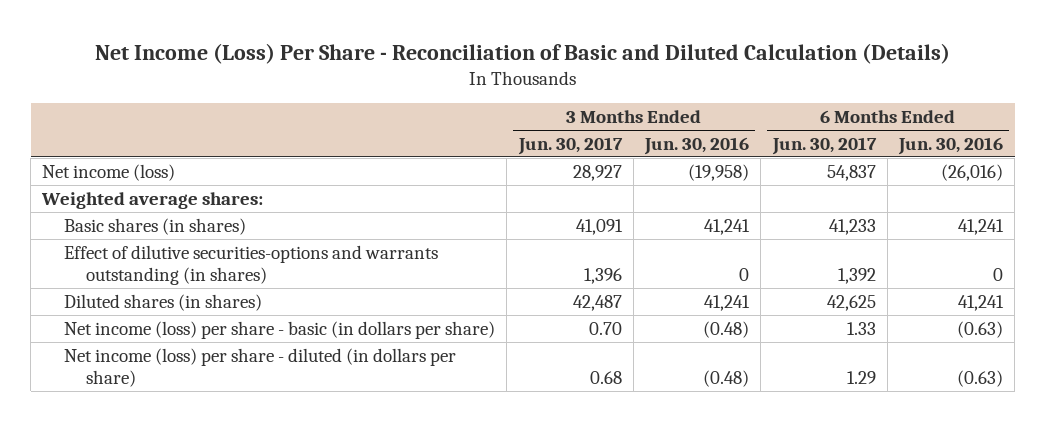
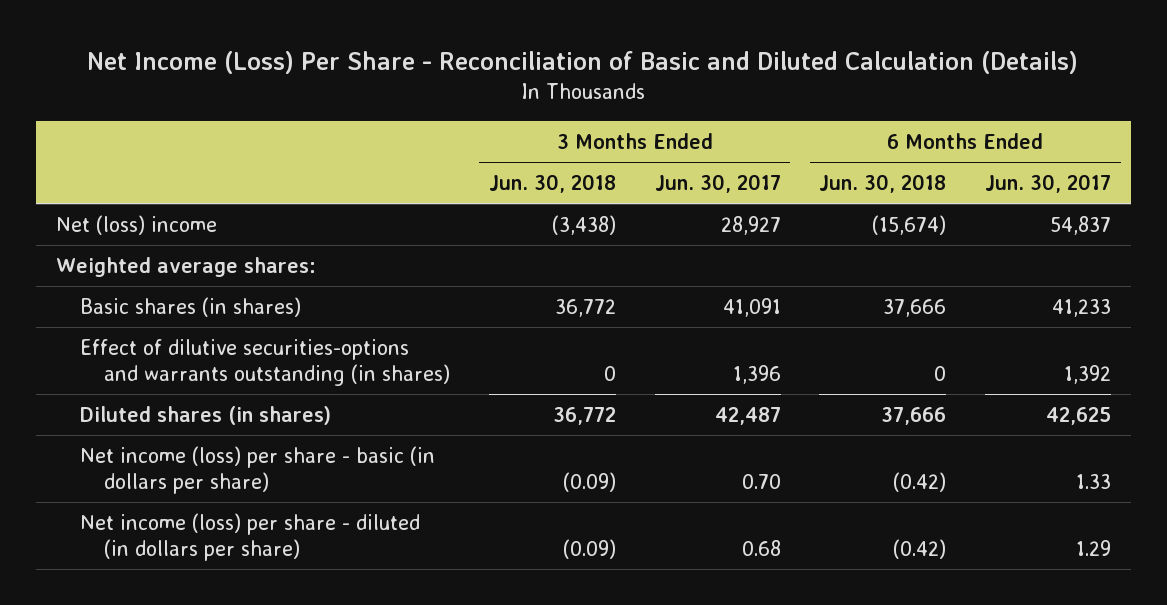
[644,136,750,155] Jun. 30, 2016 -> none
[898,136,1004,155] Jun. 30, 2016 -> none
none -> [488,173,616,193] Jun. 30, 2018
none -> [819,173,947,193] Jun. 30, 2018
[42,163,176,181] Net income (loss) -> [55,214,217,235] Net (loss) income

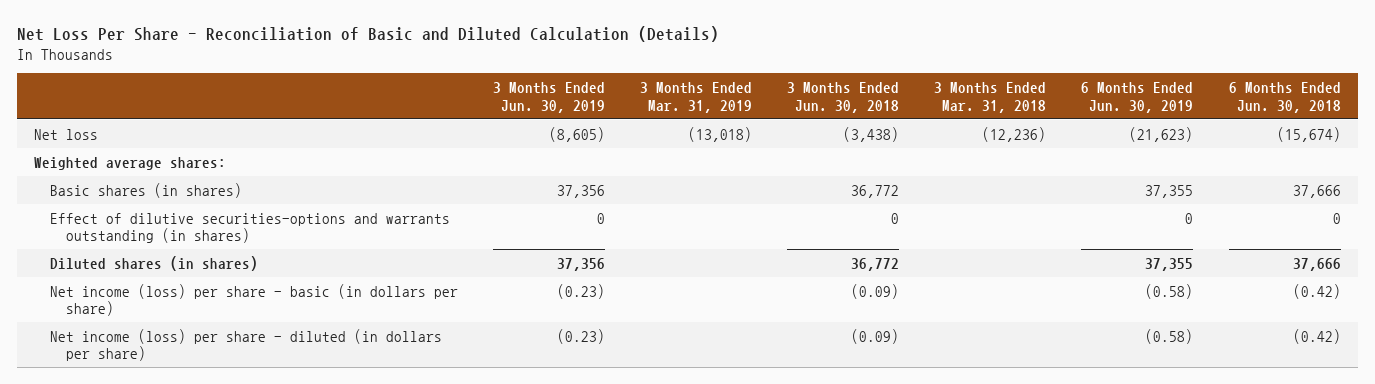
[87,50,1079,74] Net Income (Loss) Per Share - Reconciliation of Basic and Diluted Calculation (Details) -> [16,26,719,43] Net Loss Per Share - Reconciliation of Basic and Diluted Calculation (Details)
[654,173,781,193] Jun. 30, 2017 -> none
[985,173,1112,193] Jun. 30, 2017 -> none
none -> [493,81,606,113] 3 Months Ended Jun. 30, 2019
none -> [640,81,753,113] 3 Months Ended Mar. 31, 2019
none -> [934,81,1047,113] 3 Months Ended Mar. 31, 2018
none -> [1081,81,1194,113] 6 Months Ended Jun. 30, 2019
[55,214,217,235] Net (loss) income -> [34,128,99,140] Net loss

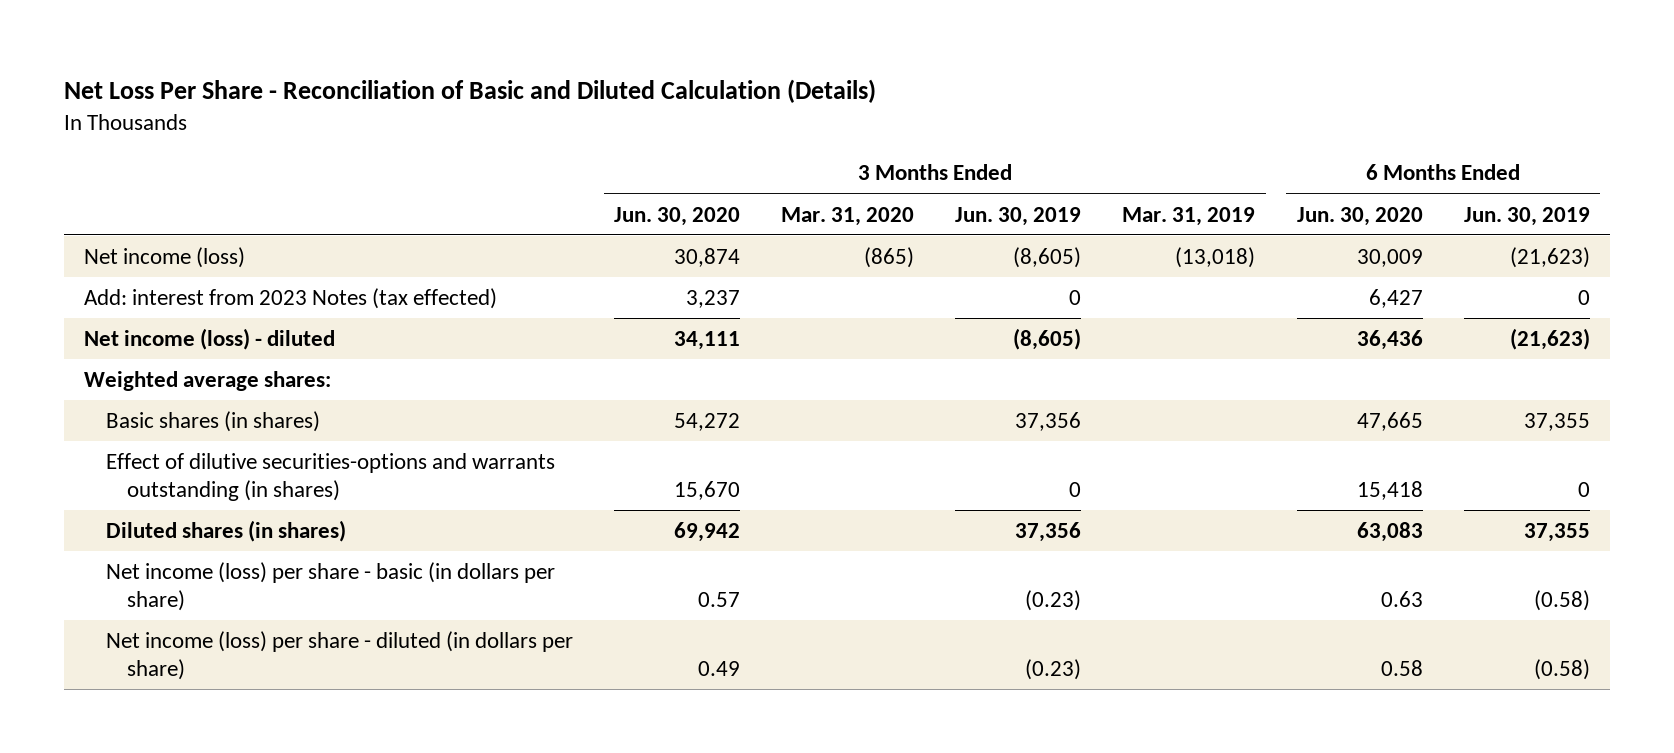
[787,81,900,113] 3 Months Ended Jun. 30, 2018 -> none
[934,81,1047,113] 3 Months Ended Mar. 31, 2018 -> none
[1228,81,1341,113] 6 Months Ended Jun. 30, 2018 -> none
none -> [613,206,740,226] Jun. 30, 2020
none -> [781,206,915,226] Mar. 31, 2020
none -> [1296,206,1423,226] Jun. 30, 2020
[34,128,99,140] Net loss -> [84,247,246,269] Net income (loss)
none -> [84,288,498,310] Add: interest from 2023 Notes (tax effected)
none -> [84,328,336,351] Net income (loss) - diluted

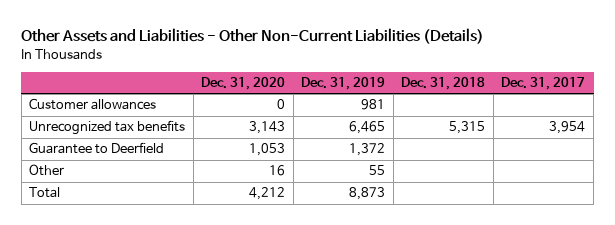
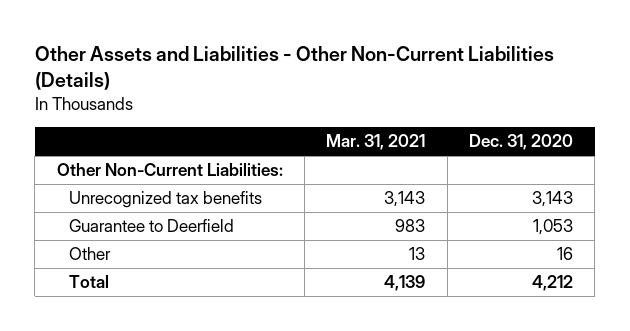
[301,77,386,91] Dec. 31, 2019 -> none
[401,77,486,91] Dec. 31, 2018 -> none
[501,77,586,91] Dec. 31, 2017 -> none
none -> [326,134,426,151] Mar. 31, 2021
[29,98,157,111] Customer allowances -> none
none -> [56,163,283,177] Other Non-Current Liabilities:

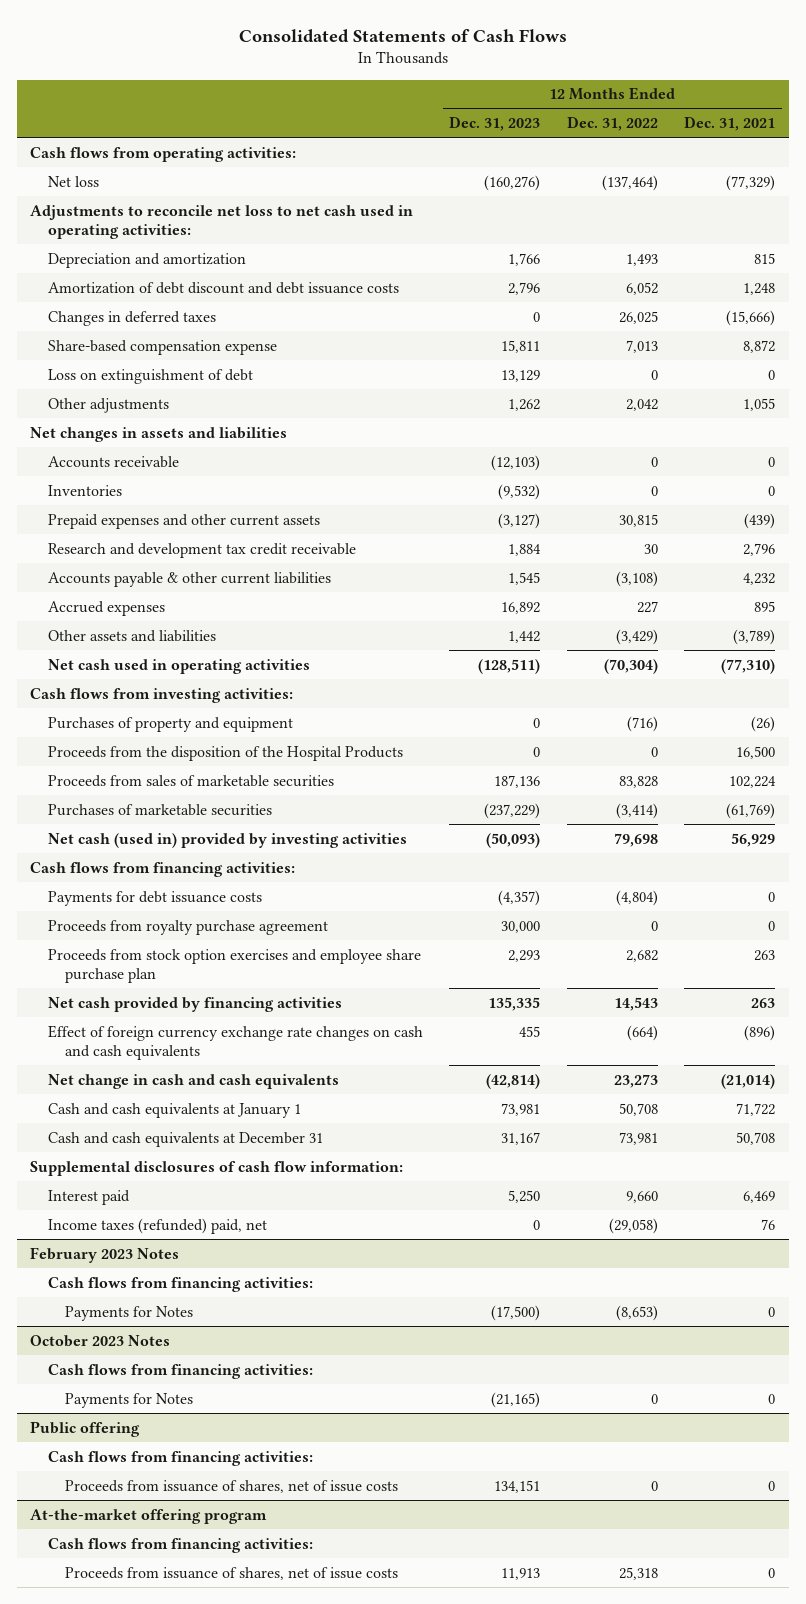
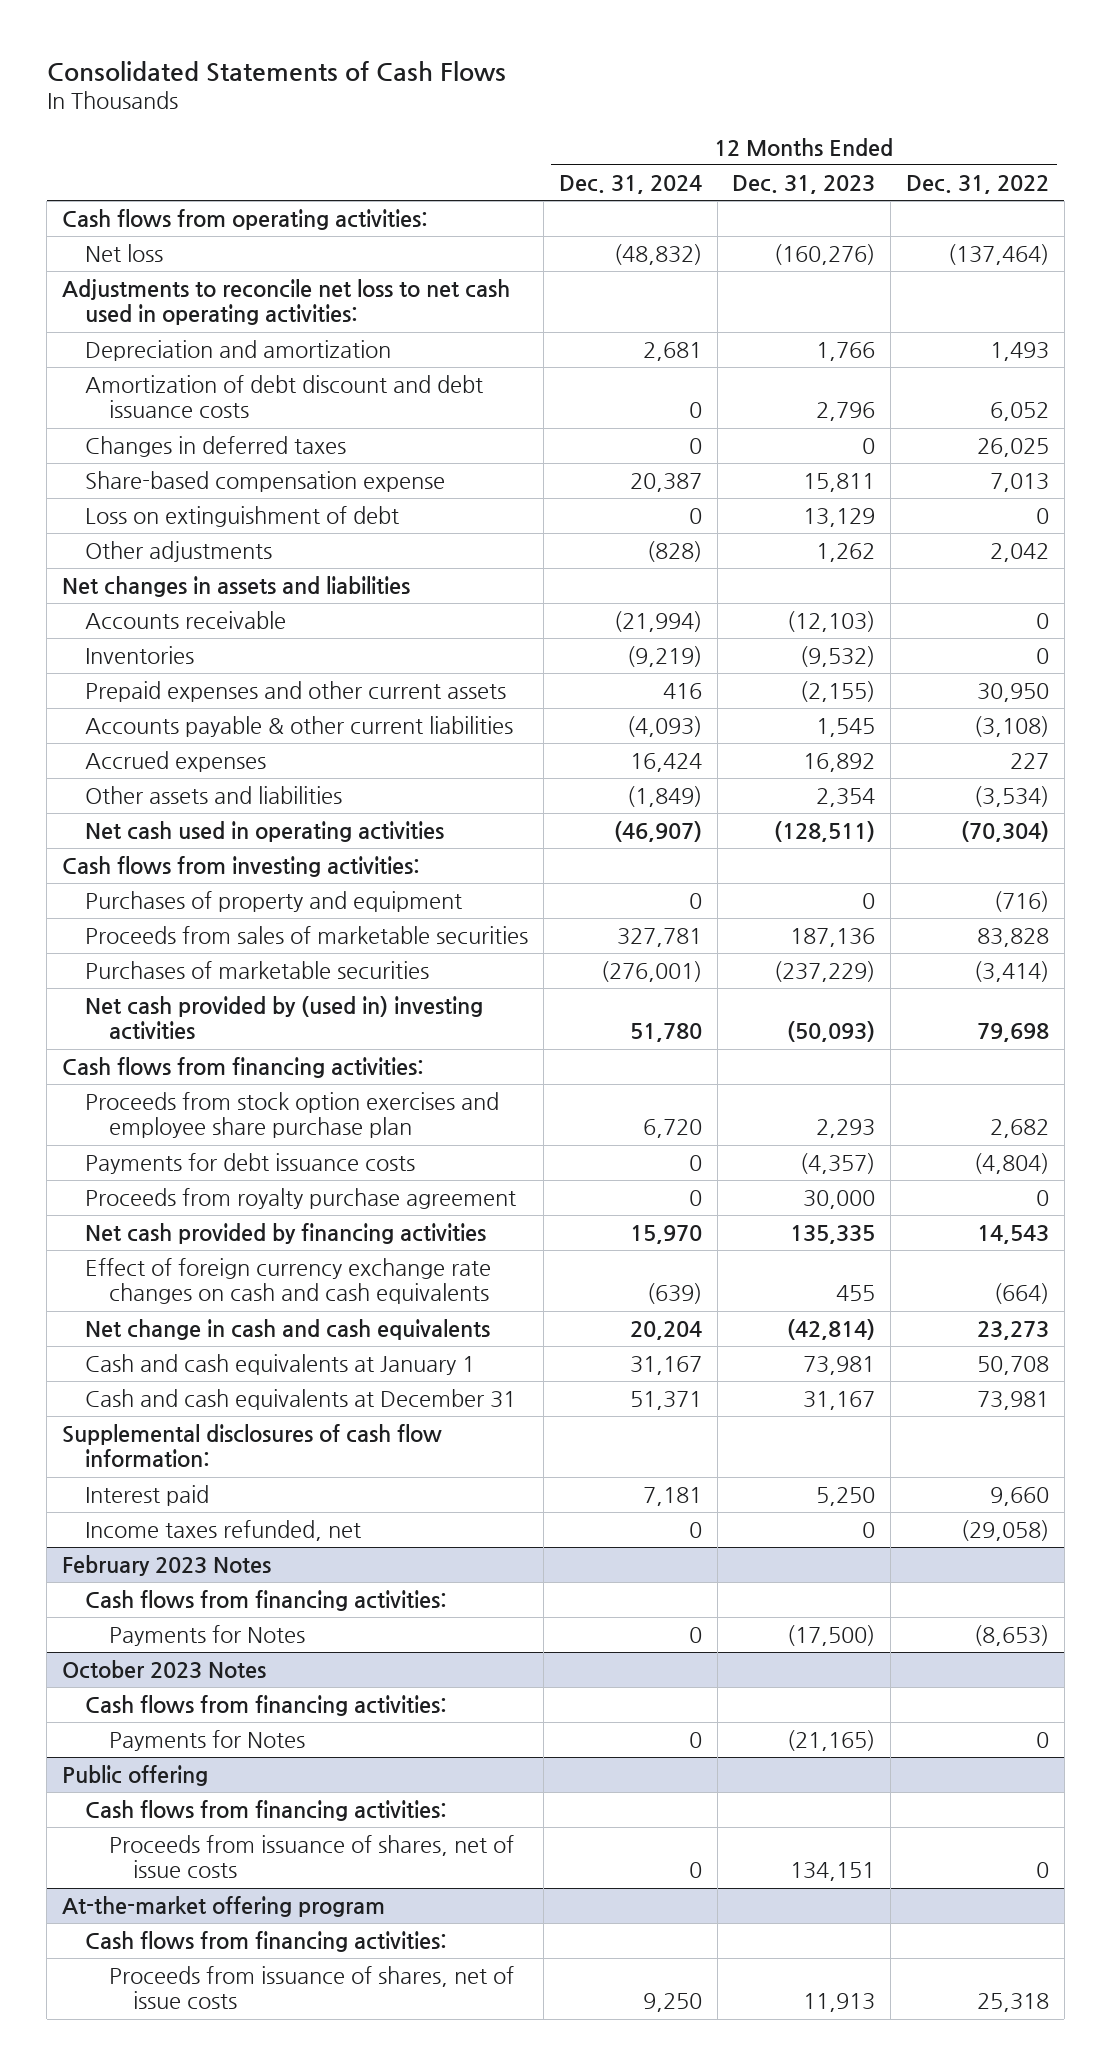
[684,116,776,132] Dec. 31, 2021 -> none
none -> [558,174,702,194] Dec. 31, 2024
[47,542,356,558] Research and development tax credit receivable -> none
[498,512,541,529] (3,127) -> [800,681,876,703] (2,155)
[618,513,658,527] 30,815 -> [976,683,1049,703] 30,950
[508,630,541,643] 1,442 -> [816,788,876,808] 2,354
[615,628,658,645] (3,429) -> [973,786,1049,808] (3,534)
[47,745,403,761] Proceeds from the disposition of the Hospital Products -> none
[47,832,407,848] Net cash (used in) provided by investing activities -> [85,996,484,1041] Net cash provided by (used in) investing activities
[47,948,421,983] Proceeds from stock option exercises and employee share purchase plan -> [85,1092,500,1139] Proceeds from stock option exercises and employee share purchase plan
[47,1217,267,1234] Income taxes (refunded) paid, net -> [85,1520,362,1542] Income taxes refunded, net

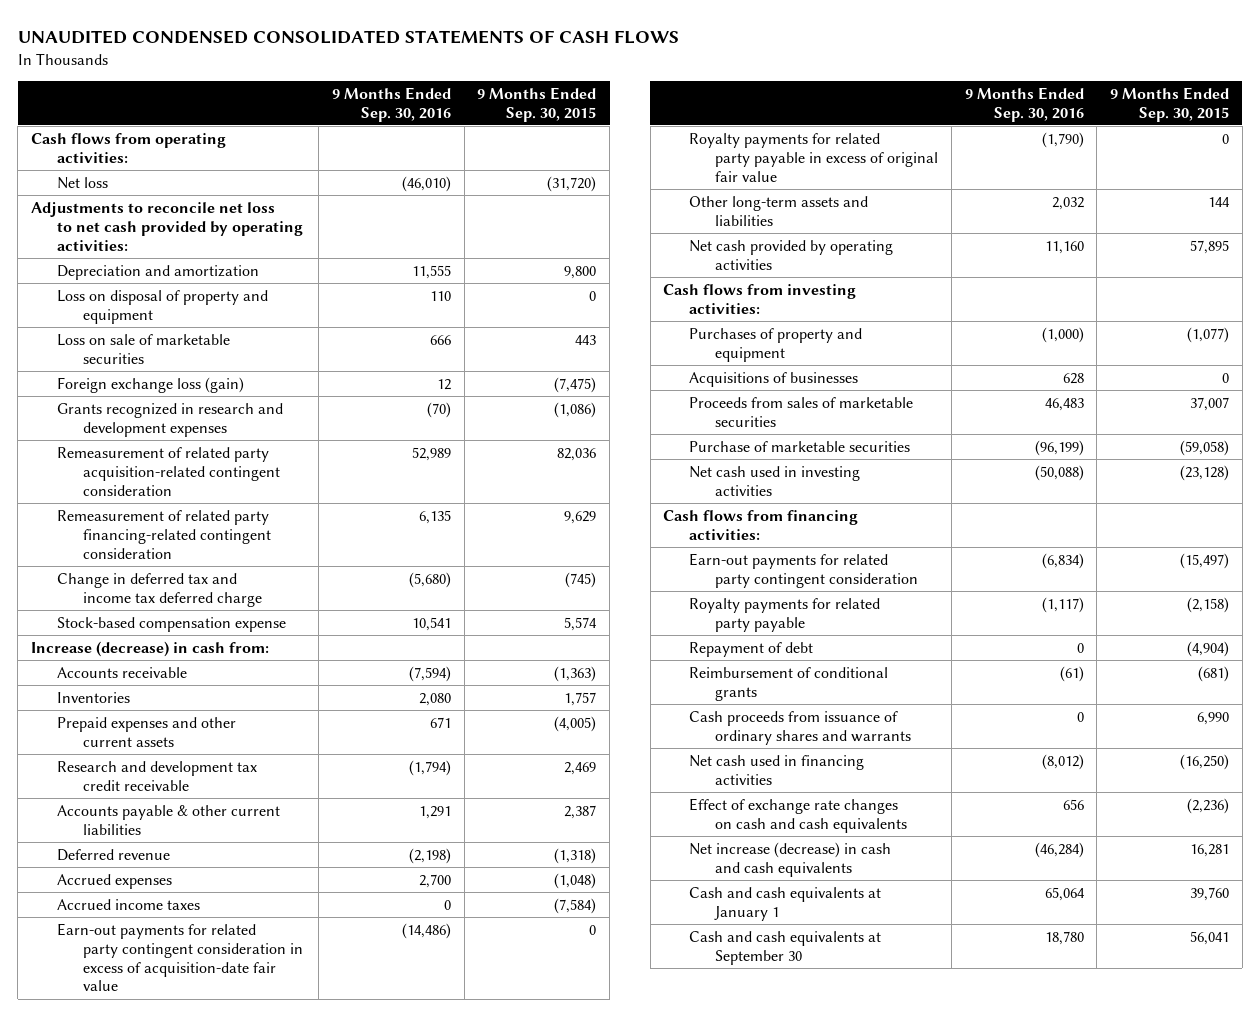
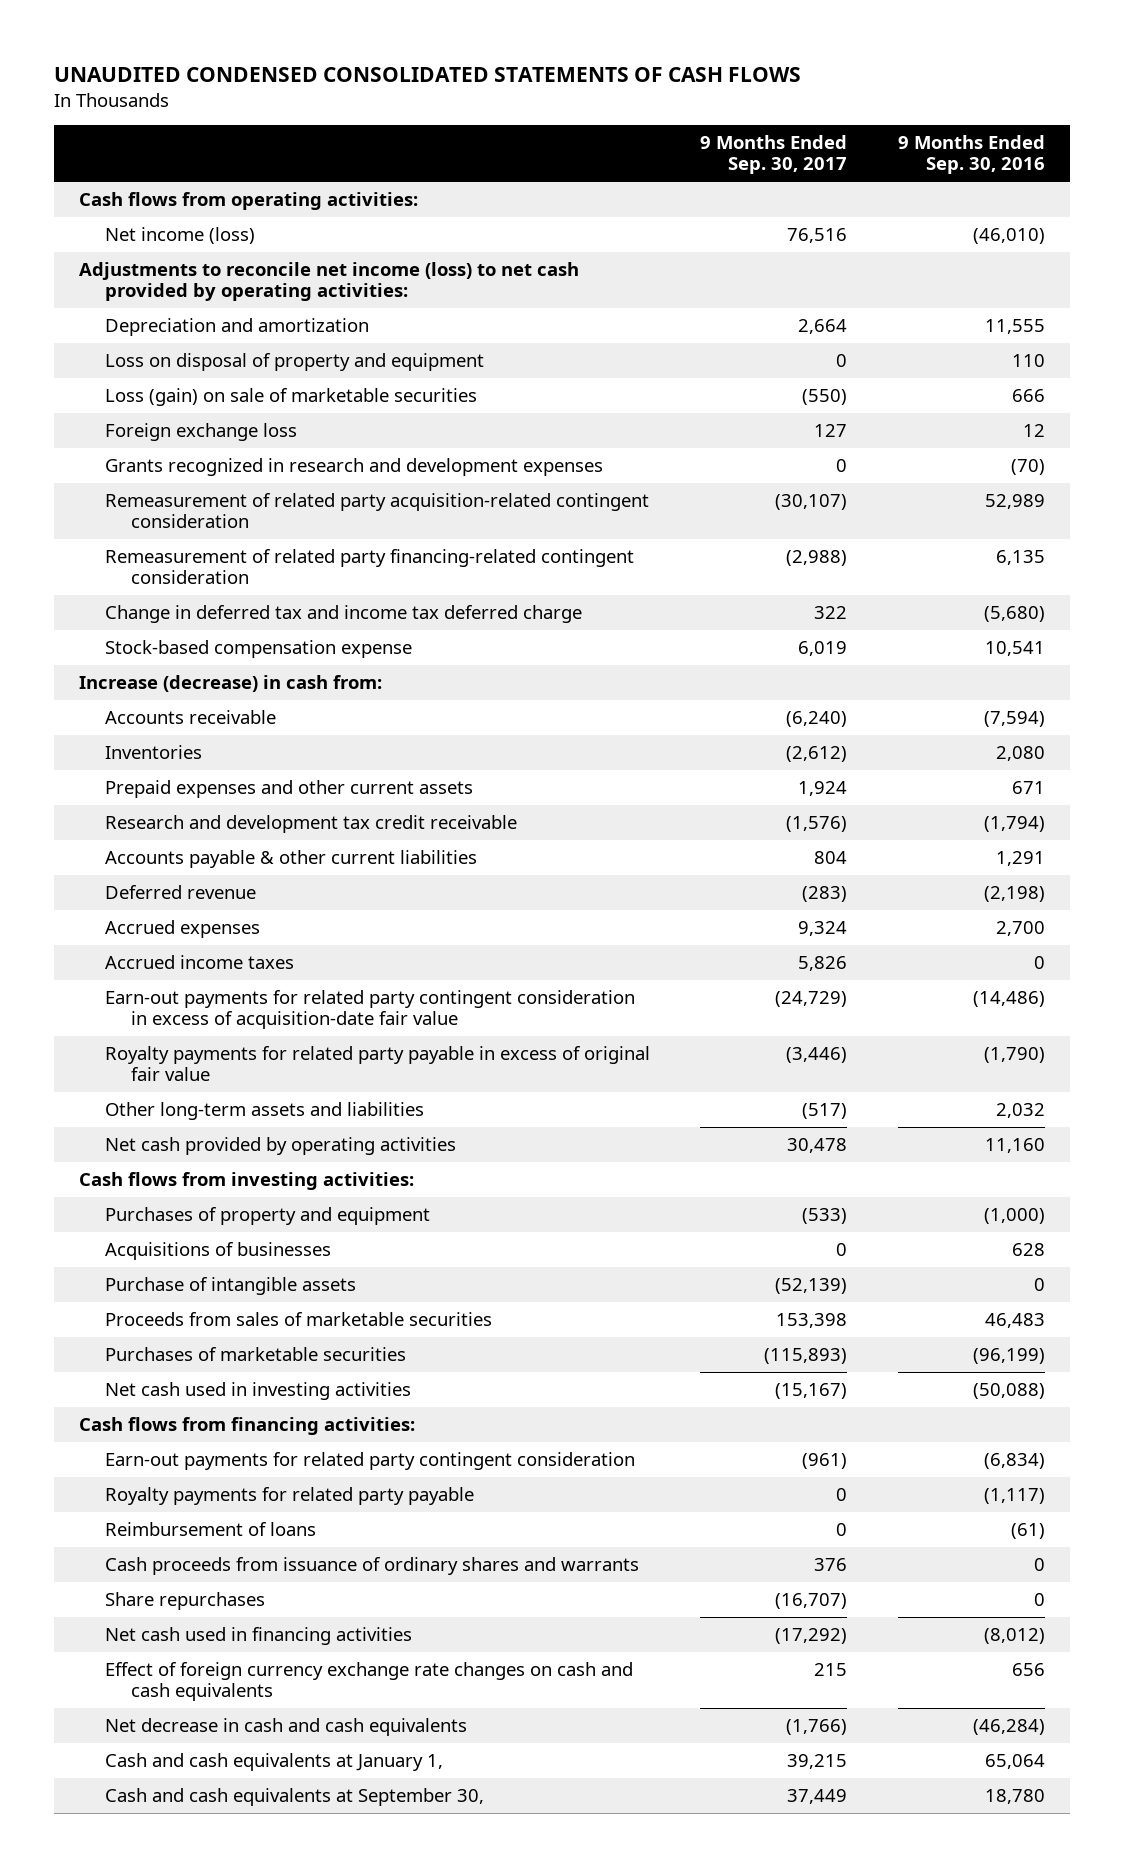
[477,86,597,122] 9 Months Ended Sep. 30, 2015 -> none
none -> [700,135,848,175] 9 Months Ended Sep. 30, 2017
[56,176,108,189] Net loss -> [104,226,255,244] Net income (loss)
[30,201,303,251] Adjustments to reconcile net loss to net cash provided by operating activities: -> [79,261,580,302] Adjustments to reconcile net income (loss) to net cash provided by operating activities:
[56,333,230,364] Loss on sale of marketable securities -> [104,387,477,406] Loss (gain) on sale of marketable securities
[56,376,244,393] Foreign exchange loss (gain) -> [104,422,297,441] Foreign exchange loss
none -> [104,1276,356,1295] Purchase of intangible assets
[689,440,911,452] Purchase of marketable securities -> [104,1346,406,1361] Purchases of marketable securities
[689,641,814,657] Repayment of debt -> none
[689,666,889,701] Reimbursement of conditional grants -> none
none -> [104,1521,316,1536] Reimbursement of loans
none -> [104,1591,265,1610] Share repurchases
[689,797,908,833] Effect of exchange rate changes on cash and cash equivalents -> [104,1661,633,1702] Effect of foreign currency exchange rate changes on cash and cash equivalents
[689,841,892,877] Net increase (decrease) in cash and cash equivalents -> [104,1717,467,1736] Net decrease in cash and cash equivalents
[689,886,882,921] Cash and cash equivalents at January 1 -> [104,1752,443,1771] Cash and cash equivalents at January 1,
[689,930,882,965] Cash and cash equivalents at September 30 -> [104,1787,484,1806] Cash and cash equivalents at September 30,

